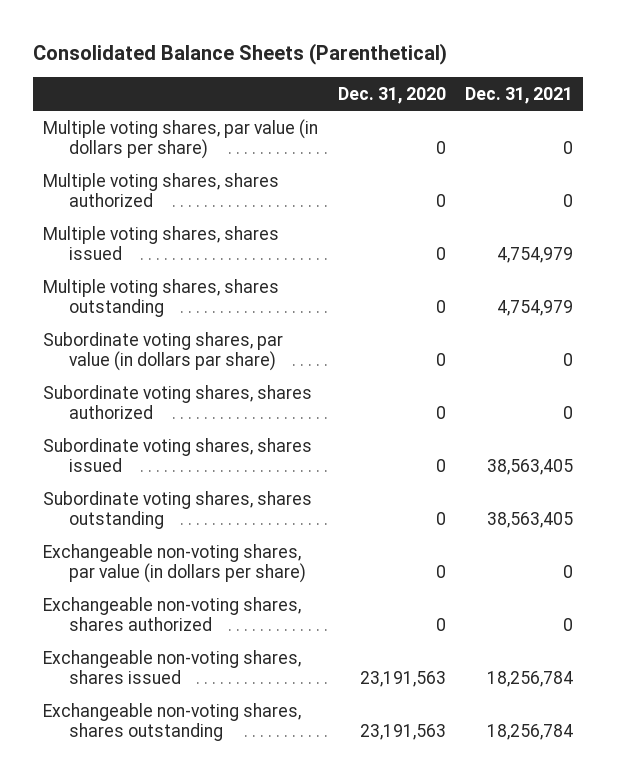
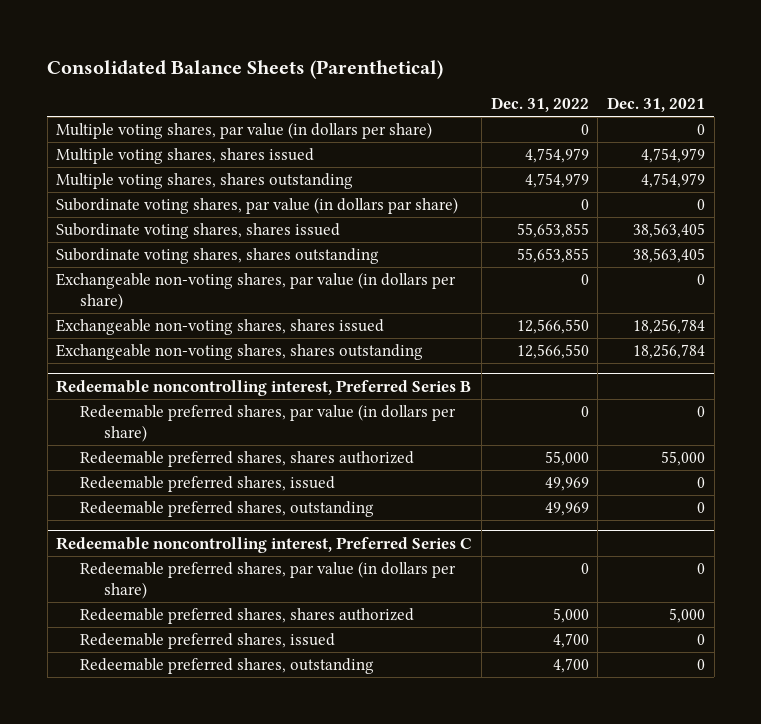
[337,87,446,105] Dec. 31, 2020 -> none
none -> [490,97,589,113] Dec. 31, 2022
[43,172,280,207] Multiple voting shares, shares authorized -> none
[43,384,313,419] Subordinate voting shares, shares authorized -> none
[43,596,302,631] Exchangeable non-voting shares, shares authorized -> none
none -> [56,379,472,396] Redeemable noncontrolling interest, Preferred Series B
none -> [80,404,457,442] Redeemable preferred shares, par value (in dollars per share)
none -> [80,451,415,468] Redeemable preferred shares, shares authorized
none -> [80,476,336,493] Redeemable preferred shares, issued
none -> [80,501,375,518] Redeemable preferred shares, outstanding
none -> [56,536,473,553] Redeemable noncontrolling interest, Preferred Series C
none -> [80,561,457,599] Redeemable preferred shares, par value (in dollars per share)
none -> [80,608,415,625] Redeemable preferred shares, shares authorized
none -> [80,633,336,650] Redeemable preferred shares, issued
none -> [80,658,375,675] Redeemable preferred shares, outstanding

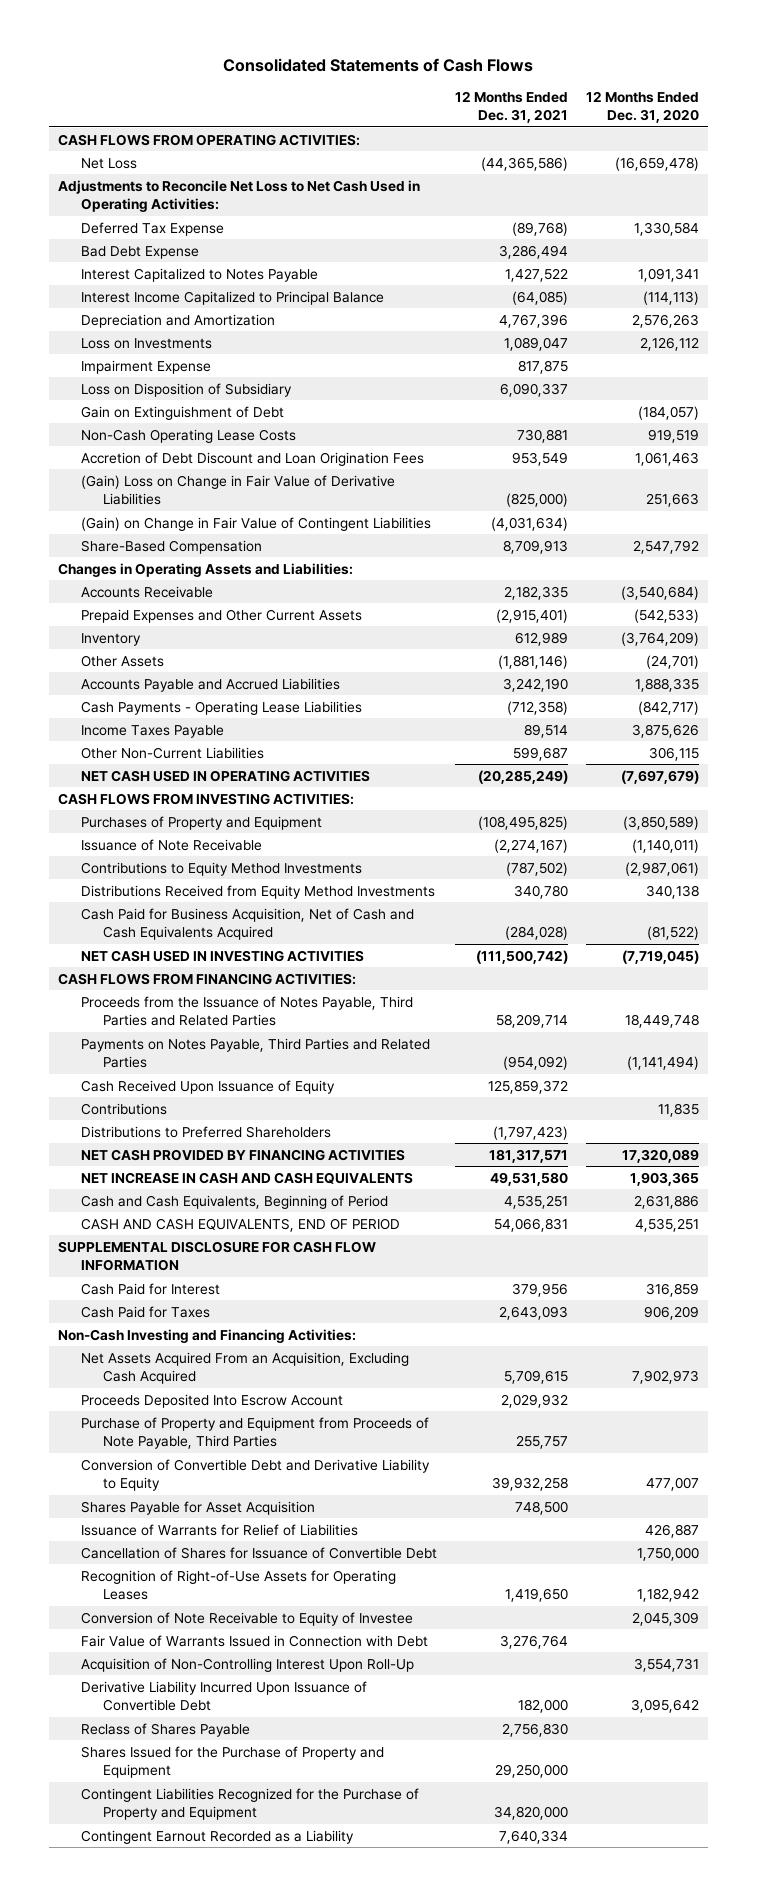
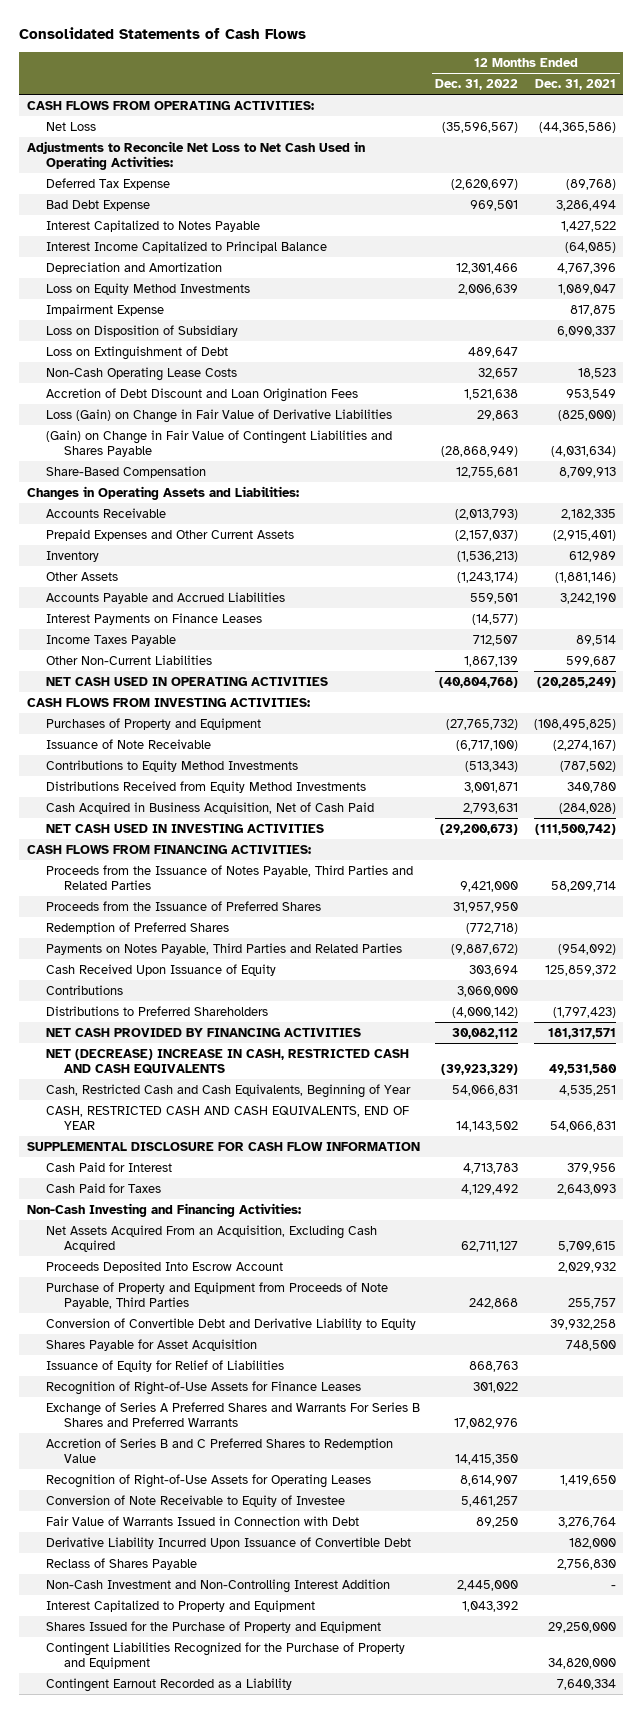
[585,90,699,124] 12 Months Ended Dec. 31, 2020 -> none
none -> [435,79,519,91] Dec. 31, 2022
[80,337,212,349] Loss on Investments -> [45,282,250,295] Loss on Equity Method Investments
[80,405,284,420] Gain on Extinguishment of Debt -> [45,345,228,360] Loss on Extinguishment of Debt
[516,428,568,443] 730,881 -> [577,367,616,379] 18,523
[80,474,395,505] (Gain) Loss on Change in Fair Value of Derivative Liabilities -> [45,408,392,423] Loss (Gain) on Change in Fair Value of Derivative Liabilities
[80,516,431,531] (Gain) on Change in Fair Value of Contingent Liabilities -> [45,429,392,457] (Gain) on Change in Fair Value of Contingent Liabilities and Shares Payable
[80,700,362,715] Cash Payments - Operating Lease Liabilities -> none
none -> [45,612,262,625] Interest Payments on Finance Leases
[80,907,414,940] Cash Paid for Business Acquisition, Net of Cash and Cash Equivalents Acquired -> [45,801,374,814] Cash Acquired in Business Acquisition, Net of Cash Paid
none -> [45,900,321,911] Proceeds from the Issuance of Preferred Shares
none -> [45,921,229,934] Redemption of Preferred Shares
[80,1171,413,1184] NET INCREASE IN CASH AND CASH EQUIVALENTS -> [45,1048,409,1074] NET (DECREASE) INCREASE IN CASH, RESTRICTED CASH AND CASH EQUIVALENTS
[80,1194,388,1209] Cash and Cash Equivalents, Beginning of Period -> [45,1083,411,1098] Cash, Restricted Cash and Cash Equivalents, Beginning of Year
[80,1217,400,1232] CASH AND CASH EQUIVALENTS, END OF PERIOD -> [45,1105,409,1130] CASH, RESTRICTED CASH AND CASH EQUIVALENTS, END OF YEAR
[80,1546,437,1559] Cancellation of Shares for Issuance of Convertible Debt -> none
[80,1523,358,1536] Issuance of Warrants for Relief of Liabilities -> [45,1359,284,1372] Issuance of Equity for Relief of Liabilities
none -> [45,1380,361,1395] Recognition of Right-of-Use Assets for Finance Leases
none -> [45,1401,420,1427] Exchange of Series A Preferred Shares and Warrants For Series B Shares and Preferred Warrants
none -> [45,1437,393,1463] Accretion of Series B and C Preferred Shares to Redemption Value
[80,1657,414,1672] Acquisition of Non-Controlling Interest Upon Roll-Up -> none
none -> [45,1578,390,1593] Non-Cash Investment and Non-Controlling Interest Addition
none -> [45,1599,315,1612] Interest Capitalized to Property and Equipment

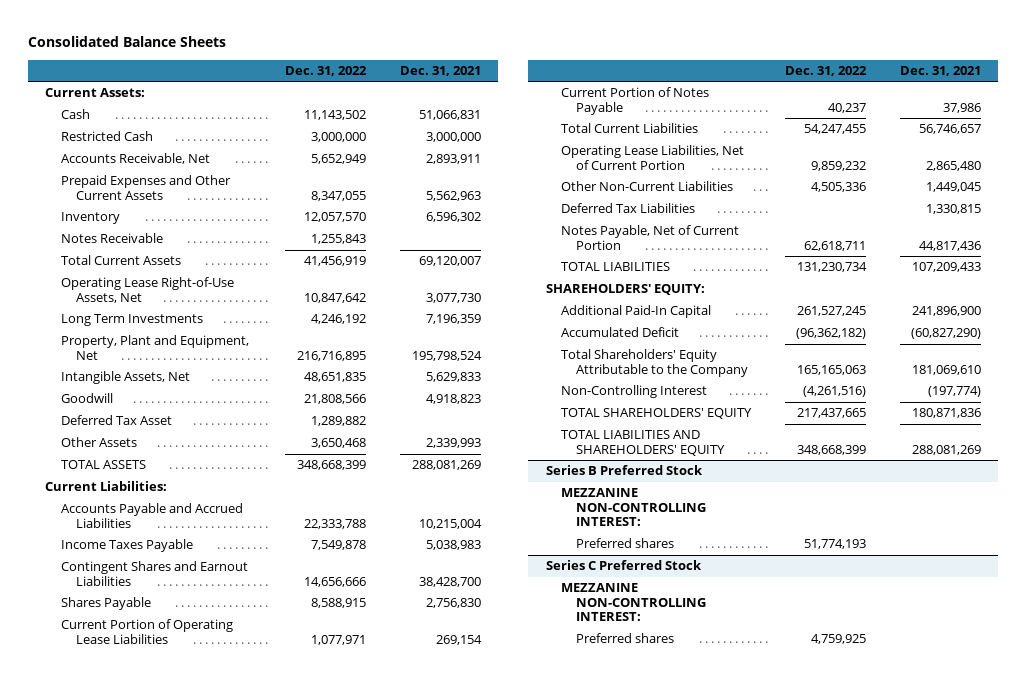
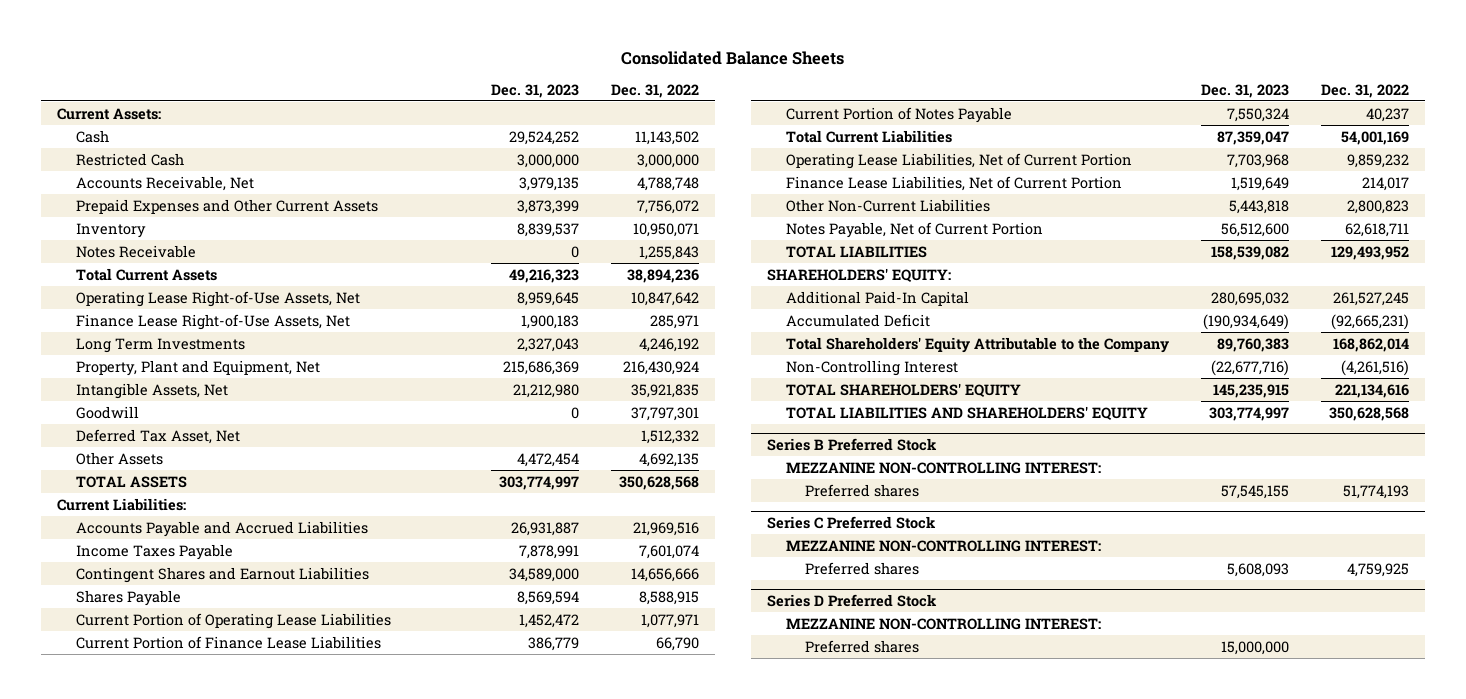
[399,65,481,76] Dec. 31, 2021 -> none
none -> [491,83,580,98] Dec. 31, 2023
[310,154,366,165] 5,652,949 -> [637,176,700,191] 4,788,748
[310,190,366,201] 8,347,055 -> [637,199,700,214] 7,756,072
[303,212,366,223] 12,057,570 -> [633,222,700,237] 10,950,071
[303,256,366,267] 41,456,919 -> [627,268,700,283] 38,894,236
none -> [76,313,351,330] Finance Lease Right-of-Use Assets, Net
[296,350,366,361] 216,716,895 -> [623,360,700,375] 216,430,924
[303,372,366,383] 48,651,835 -> [631,383,700,398] 35,921,835
[303,394,366,405] 21,808,566 -> [631,406,700,421] 37,797,301
[60,415,172,426] Deferred Tax Asset -> [76,428,241,444] Deferred Tax Asset, Net
[310,416,366,427] 1,289,882 -> [641,429,700,444] 1,512,332
[310,438,366,449] 3,650,468 -> [639,452,700,467] 4,692,135
[296,460,366,471] 348,668,399 -> [619,475,700,490] 350,628,568
[303,518,366,529] 22,333,788 -> [633,521,700,536] 21,969,516
[310,540,366,551] 7,549,878 -> [639,544,700,559] 7,601,074
none -> [76,635,382,649] Current Portion of Finance Lease Liabilities
[803,124,866,135] 54,247,455 -> [1341,130,1410,145] 54,001,169
[560,203,695,214] Deferred Tax Liabilities -> none
none -> [786,175,1123,191] Finance Lease Liabilities, Net of Current Portion
[810,182,866,193] 4,505,336 -> [1347,199,1410,214] 2,800,823
[796,262,867,273] 131,230,734 -> [1331,245,1410,260] 129,493,952
[795,328,866,340] (96,362,182) -> [1331,313,1410,330] (92,665,231)
[796,364,866,375] 165,165,063 -> [1333,337,1410,352] 168,862,014
[796,408,866,419] 217,437,665 -> [1335,383,1410,398] 221,134,616
[796,444,866,455] 348,668,399 -> [1329,406,1410,421] 350,628,568
none -> [767,593,938,607] Series D Preferred Stock
none -> [786,617,1102,630] MEZZANINE NON-CONTROLLING INTEREST:
none -> [805,639,920,653] Preferred shares

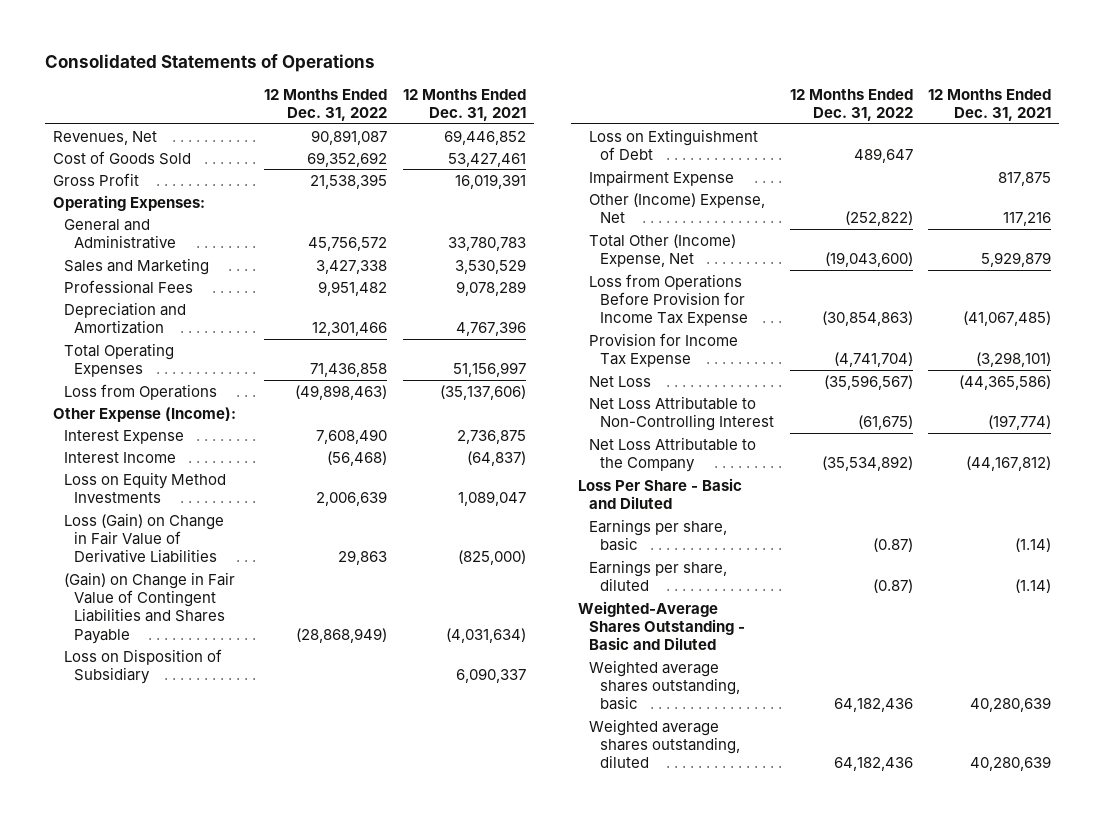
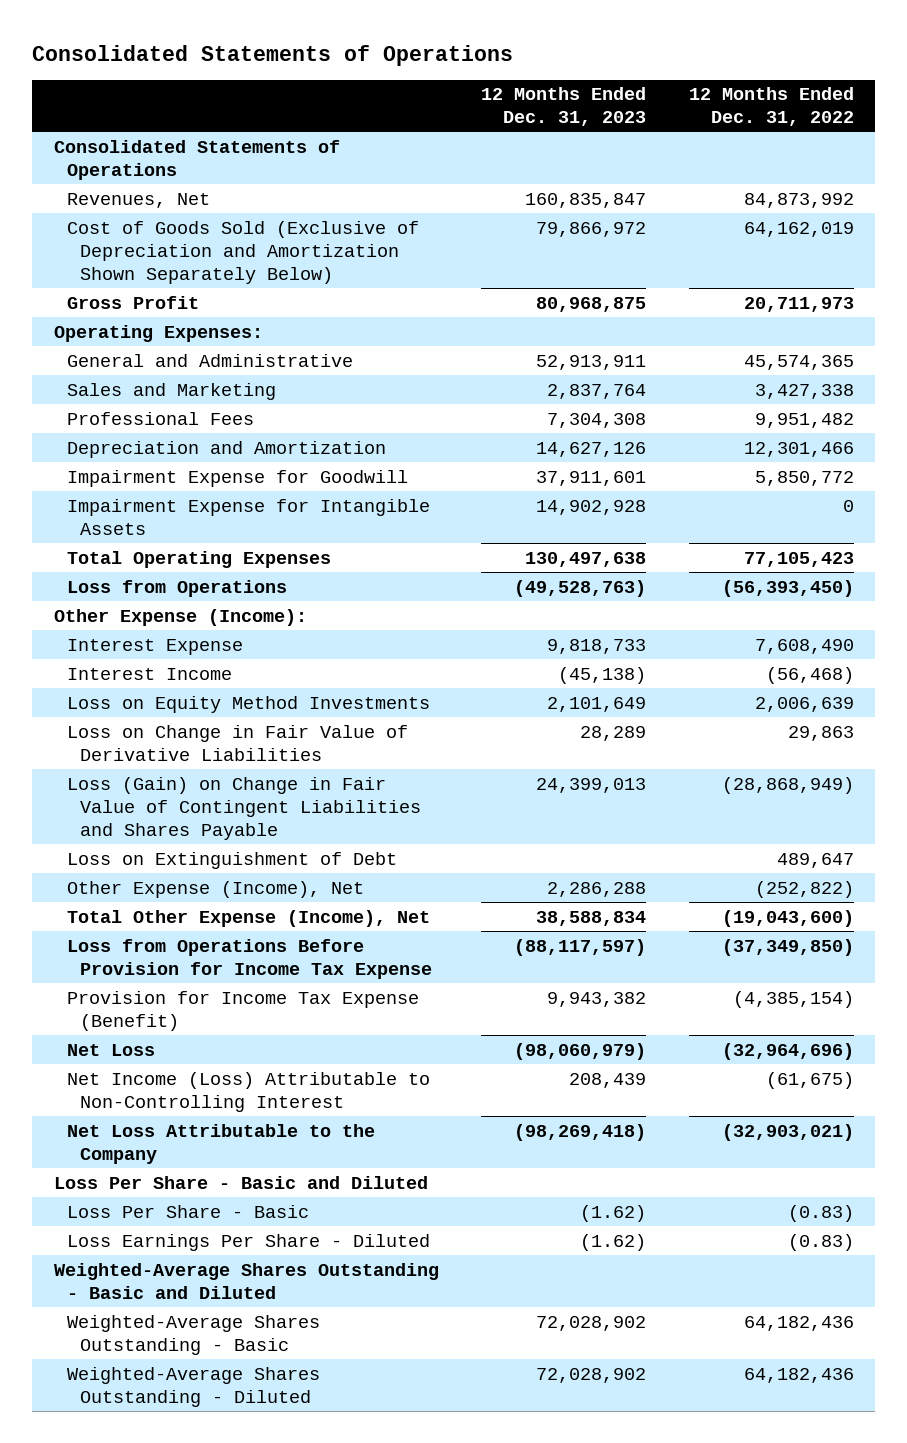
[402,88,526,121] 12 Months Ended Dec. 31, 2021 -> none
none -> [481,87,647,127] 12 Months Ended Dec. 31, 2023
none -> [53,139,340,180] Consolidated Statements of Operations
[311,129,388,145] 90,891,087 -> [743,192,854,208] 84,873,992
[52,150,191,165] Cost of Goods Sold -> [66,220,419,284] Cost of Goods Sold (Exclusive of Depreciation and Amortization Shown Separately Below)
[307,151,388,167] 69,352,692 -> [743,221,854,237] 64,162,019
[310,173,388,189] 21,538,395 -> [743,296,854,312] 20,711,973
[308,236,388,251] 45,756,572 -> [743,354,854,370] 45,574,365
none -> [66,469,408,487] Impairment Expense for Goodwill
none -> [66,498,430,535] Impairment Expense for Intangible Assets
[310,362,388,377] 71,436,858 -> [743,551,854,567] 77,105,423
[295,384,388,400] (49,898,463) -> [721,579,854,597] (56,393,450)
[63,648,222,684] Loss on Disposition of Subsidiary -> none
[63,512,224,564] Loss (Gain) on Change in Fair Value of Derivative Liabilities -> [66,724,408,761] Loss on Change in Fair Value of Derivative Liabilities
[63,571,235,644] (Gain) on Change in Fair Value of Contingent Liabilities and Shares Payable -> [66,776,421,840] Loss (Gain) on Change in Fair Value of Contingent Liabilities and Shares Payable
[589,169,735,186] Impairment Expense -> none
[589,192,766,223] Other (Income) Expense, Net -> [66,880,364,898] Other Expense (Income), Net
[589,233,737,267] Total Other (Income) Expense, Net -> [66,909,430,927] Total Other Expense (Income), Net
[821,311,913,327] (30,854,863) -> [721,938,854,956] (37,349,850)
[589,332,739,367] Provision for Income Tax Expense -> [66,990,419,1031] Provision for Income Tax Expense (Benefit)
[833,351,913,367] (4,741,704) -> [732,990,854,1008] (4,385,154)
[823,374,913,390] (35,596,567) -> [721,1042,854,1060] (32,964,696)
[589,395,774,431] Net Loss Attributable to Non-Controlling Interest -> [66,1071,430,1112] Net Income (Loss) Attributable to Non-Controlling Interest
[821,455,913,471] (35,534,892) -> [721,1123,854,1141] (32,903,021)
[589,518,728,551] Earnings per share, basic -> [66,1204,309,1218] Loss Per Share - Basic
[872,537,913,552] (0.87) -> [787,1204,854,1222] (0.83)
[589,559,728,591] Earnings per share, diluted -> [66,1233,430,1251] Loss Earnings Per Share - Diluted
[872,578,913,593] (0.87) -> [787,1233,854,1251] (0.83)
[589,659,740,711] Weighted average shares outstanding, basic -> [66,1314,320,1355] Weighted-Average Shares Outstanding - Basic
[589,718,740,769] Weighted average shares outstanding, diluted -> [66,1366,320,1407] Weighted-Average Shares Outstanding - Diluted

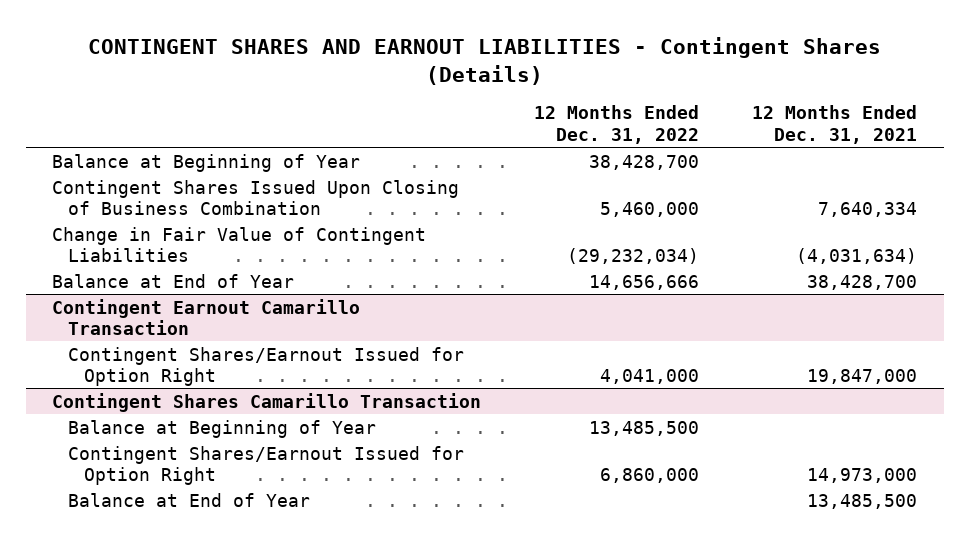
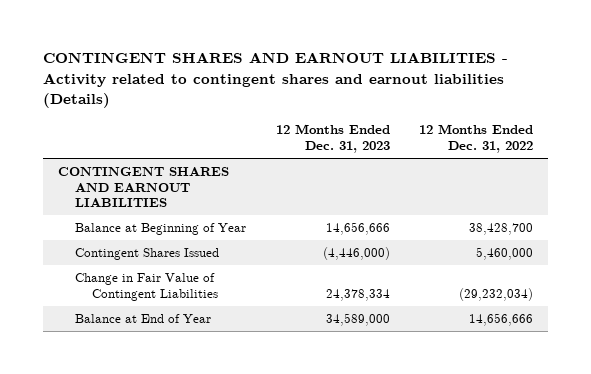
[87,36,881,85] CONTINGENT SHARES AND EARNOUT LIABILITIES - Contingent Shares (Details) -> [42,52,508,109] CONTINGENT SHARES AND EARNOUT LIABILITIES - Activity related to contingent shares and earnout liabilities (Details)
[752,105,918,144] 12 Months Ended Dec. 31, 2021 -> none
none -> [275,124,390,154] 12 Months Ended Dec. 31, 2023
none -> [57,167,229,208] CONTINGENT SHARES AND EARNOUT LIABILITIES
[52,179,460,215] Contingent Shares Issued Upon Closing of Business Combination -> [74,248,219,261] Contingent Shares Issued
[52,298,361,335] Contingent Earnout Camarillo Transaction -> none
[67,346,464,386] Contingent Shares/Earnout Issued for Option Right -> none
[52,392,482,412] Contingent Shares Camarillo Transaction -> none
[67,419,376,438] Balance at Beginning of Year -> none
[67,445,464,485] Contingent Shares/Earnout Issued for Option Right -> none
[67,492,310,507] Balance at End of Year -> none

